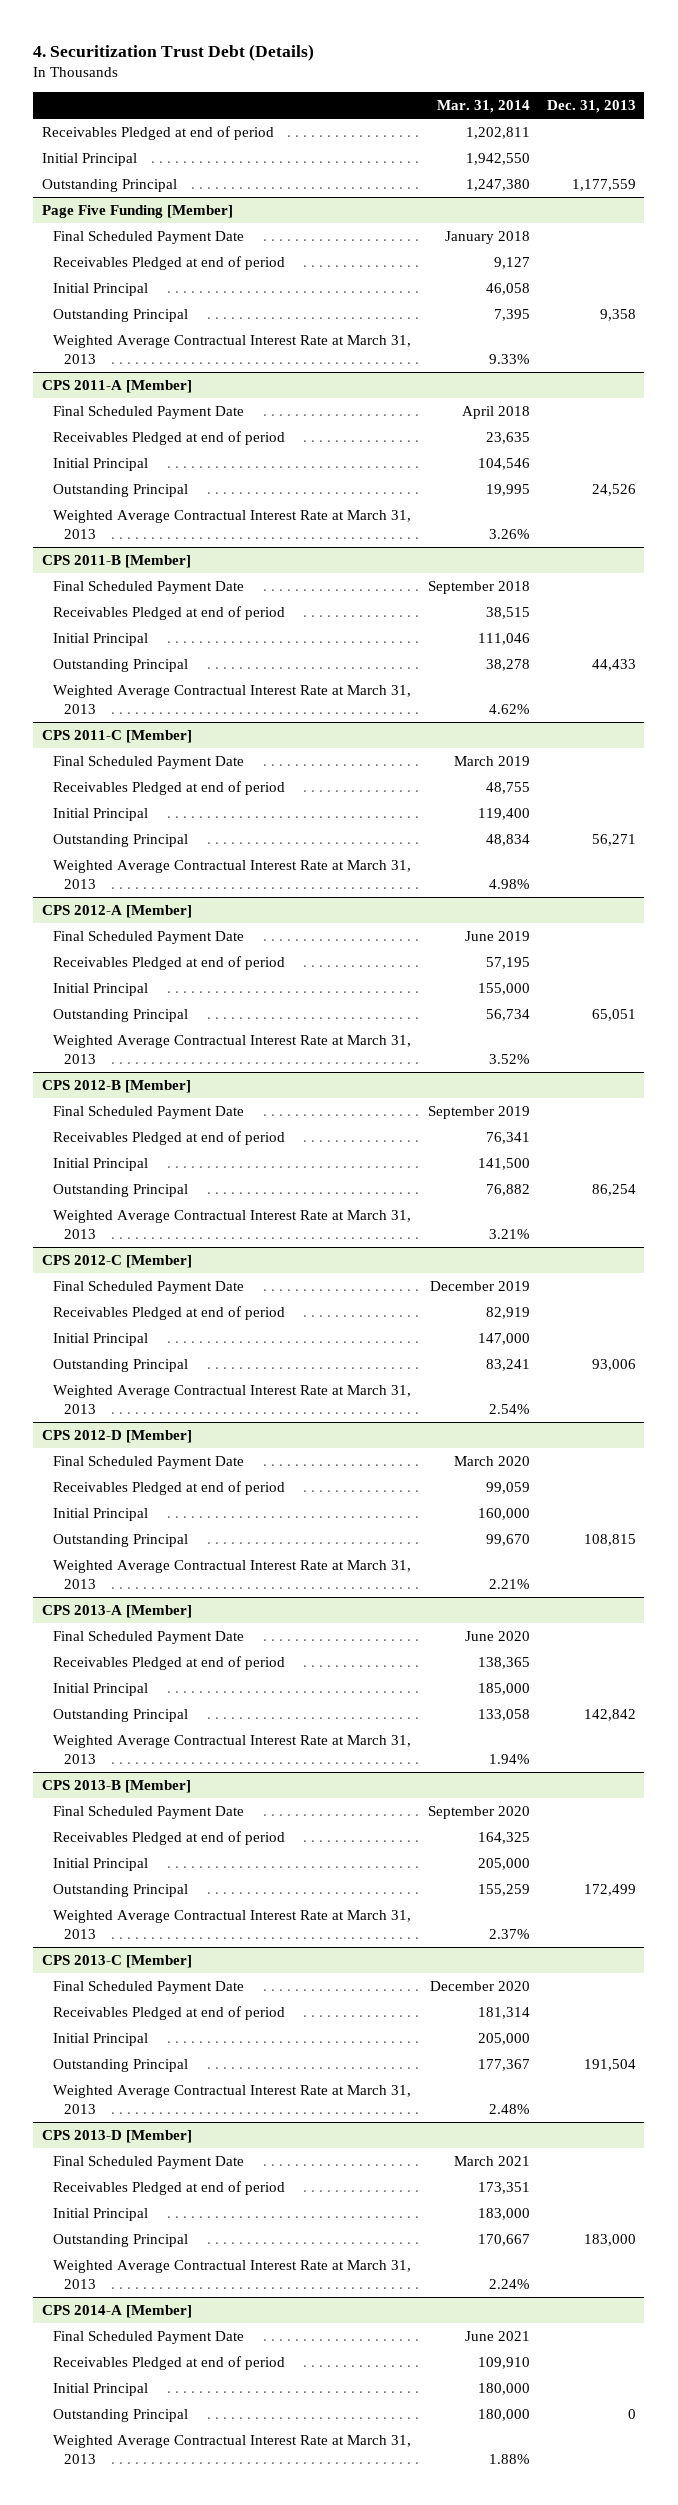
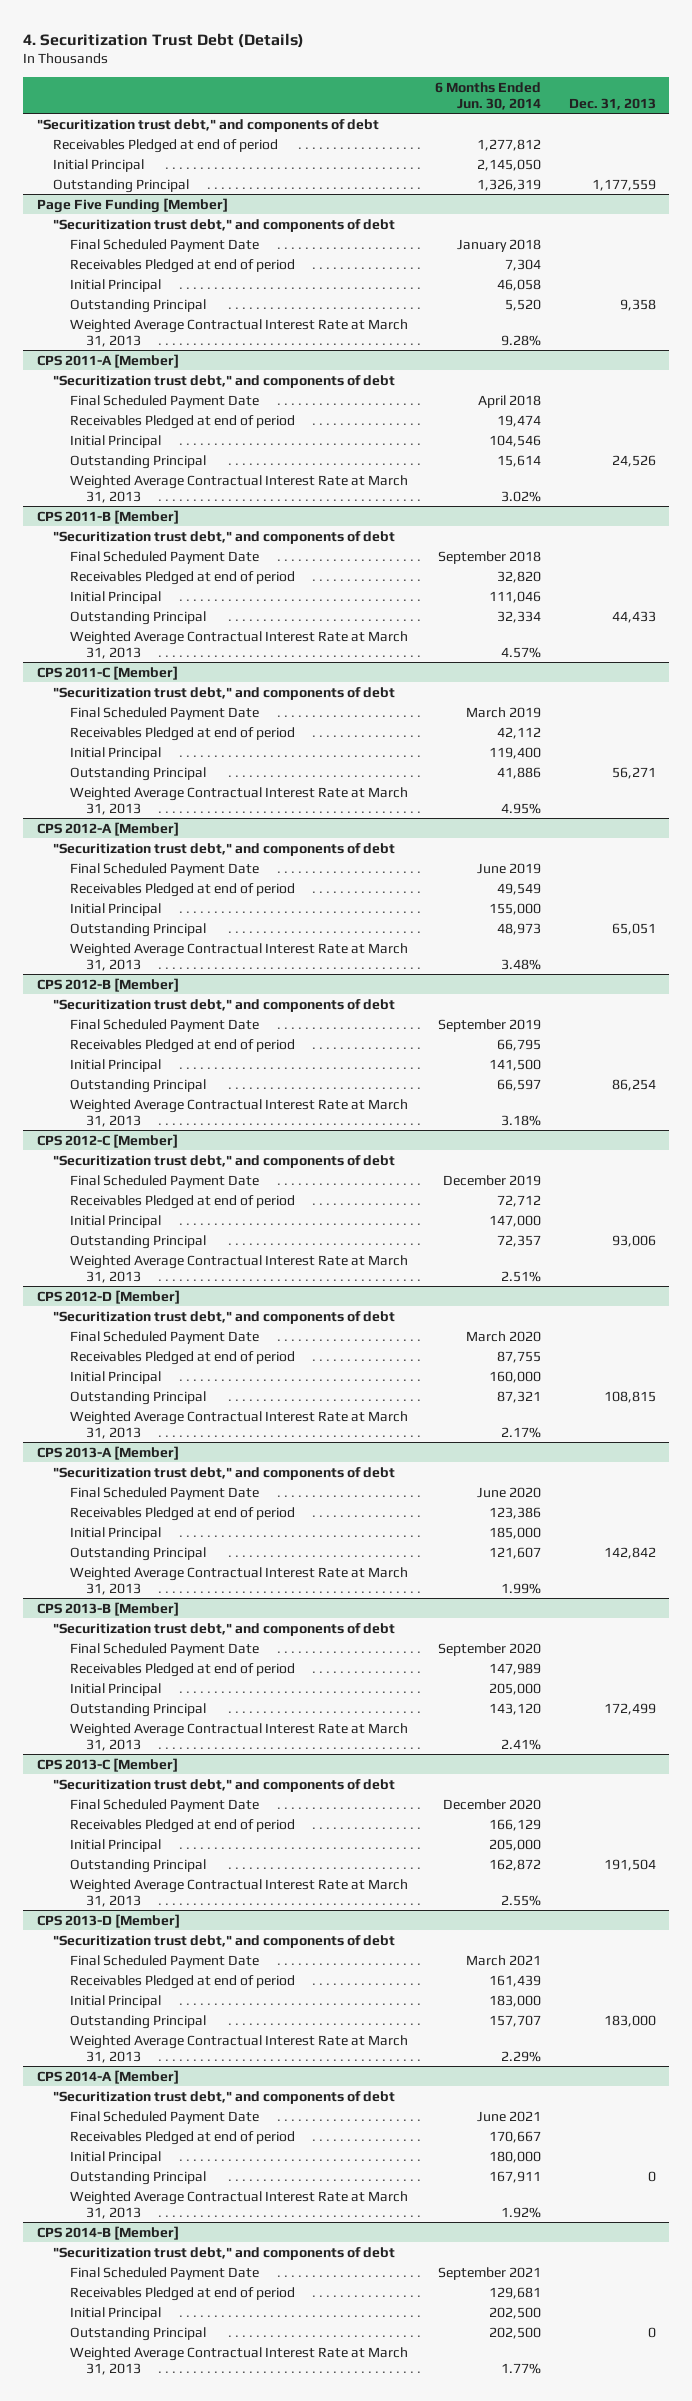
[436,100,530,114] Mar. 31, 2014 -> none
none -> [435,81,542,110] 6 Months Ended Jun. 30, 2014
none -> [36,118,379,132] "Securitization trust debt," and components of debt
none -> [53,218,396,232] "Securitization trust debt," and components of debt
none -> [53,374,396,388] "Securitization trust debt," and components of debt
none -> [53,530,396,544] "Securitization trust debt," and components of debt
none -> [53,686,396,700] "Securitization trust debt," and components of debt
none -> [53,842,396,856] "Securitization trust debt," and components of debt
none -> [53,998,396,1012] "Securitization trust debt," and components of debt
none -> [53,1154,396,1168] "Securitization trust debt," and components of debt
none -> [53,1310,396,1324] "Securitization trust debt," and components of debt
none -> [53,1466,396,1480] "Securitization trust debt," and components of debt
none -> [53,1622,396,1636] "Securitization trust debt," and components of debt
none -> [53,1778,396,1792] "Securitization trust debt," and components of debt
none -> [53,1934,396,1948] "Securitization trust debt," and components of debt
none -> [53,2090,396,2104] "Securitization trust debt," and components of debt
none -> [36,2225,179,2240] CPS 2014-B [Member]
none -> [53,2246,396,2260] "Securitization trust debt," and components of debt
none -> [69,2266,259,2280] Final Scheduled Payment Date
none -> [69,2286,295,2301] Receivables Pledged at end of period
none -> [69,2306,161,2320] Initial Principal
none -> [69,2326,206,2341] Outstanding Principal
none -> [69,2346,408,2375] Weighted Average Contractual Interest Rate at March 31, 2013

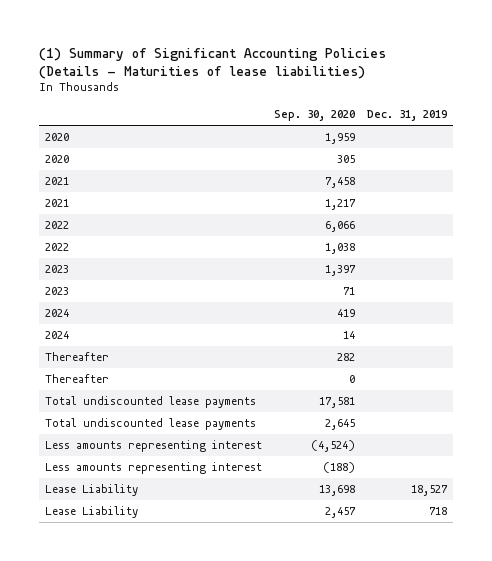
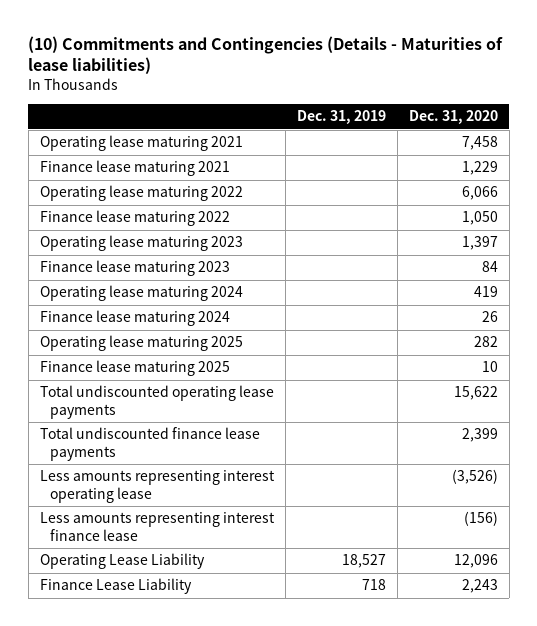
[39,47,387,79] (1) Summary of Significant Accounting Policies (Details - Maturities of lease liabilities) -> [28,35,504,75] (10) Commitments and Contingencies (Details - Maturities of lease liabilities)
[274,110,356,122] Sep. 30, 2020 -> none
none -> [408,110,498,125] Dec. 31, 2020
[45,352,110,362] Thereafter -> none
[45,374,110,384] Thereafter -> none
[45,133,70,142] 2020 -> [39,135,243,152] Operating lease maturing 2021
[45,155,70,164] 2020 -> [39,160,230,177] Finance lease maturing 2021
[45,177,70,186] 2021 -> [39,185,243,202] Operating lease maturing 2022
[45,199,70,208] 2021 -> [39,210,230,227] Finance lease maturing 2022
[45,221,70,230] 2022 -> [39,235,243,252] Operating lease maturing 2023
[45,243,70,252] 2022 -> [39,260,230,277] Finance lease maturing 2023
[45,265,70,274] 2023 -> [39,285,243,302] Operating lease maturing 2024
[45,287,70,296] 2023 -> [39,310,230,327] Finance lease maturing 2024
[45,309,70,318] 2024 -> [39,335,243,352] Operating lease maturing 2025
[45,331,70,340] 2024 -> [39,360,230,377] Finance lease maturing 2025
[45,396,257,409] Total undiscounted lease payments -> [39,385,274,419] Total undiscounted operating lease payments
[45,418,257,431] Total undiscounted lease payments -> [39,427,260,461] Total undiscounted finance lease payments
[45,440,263,453] Less amounts representing interest -> [39,470,275,503] Less amounts representing interest operating lease
[45,462,263,475] Less amounts representing interest -> [39,512,275,541] Less amounts representing interest finance lease
[45,484,139,497] Lease Liability -> [39,553,205,570] Operating Lease Liability
[45,506,139,519] Lease Liability -> [39,578,192,595] Finance Lease Liability

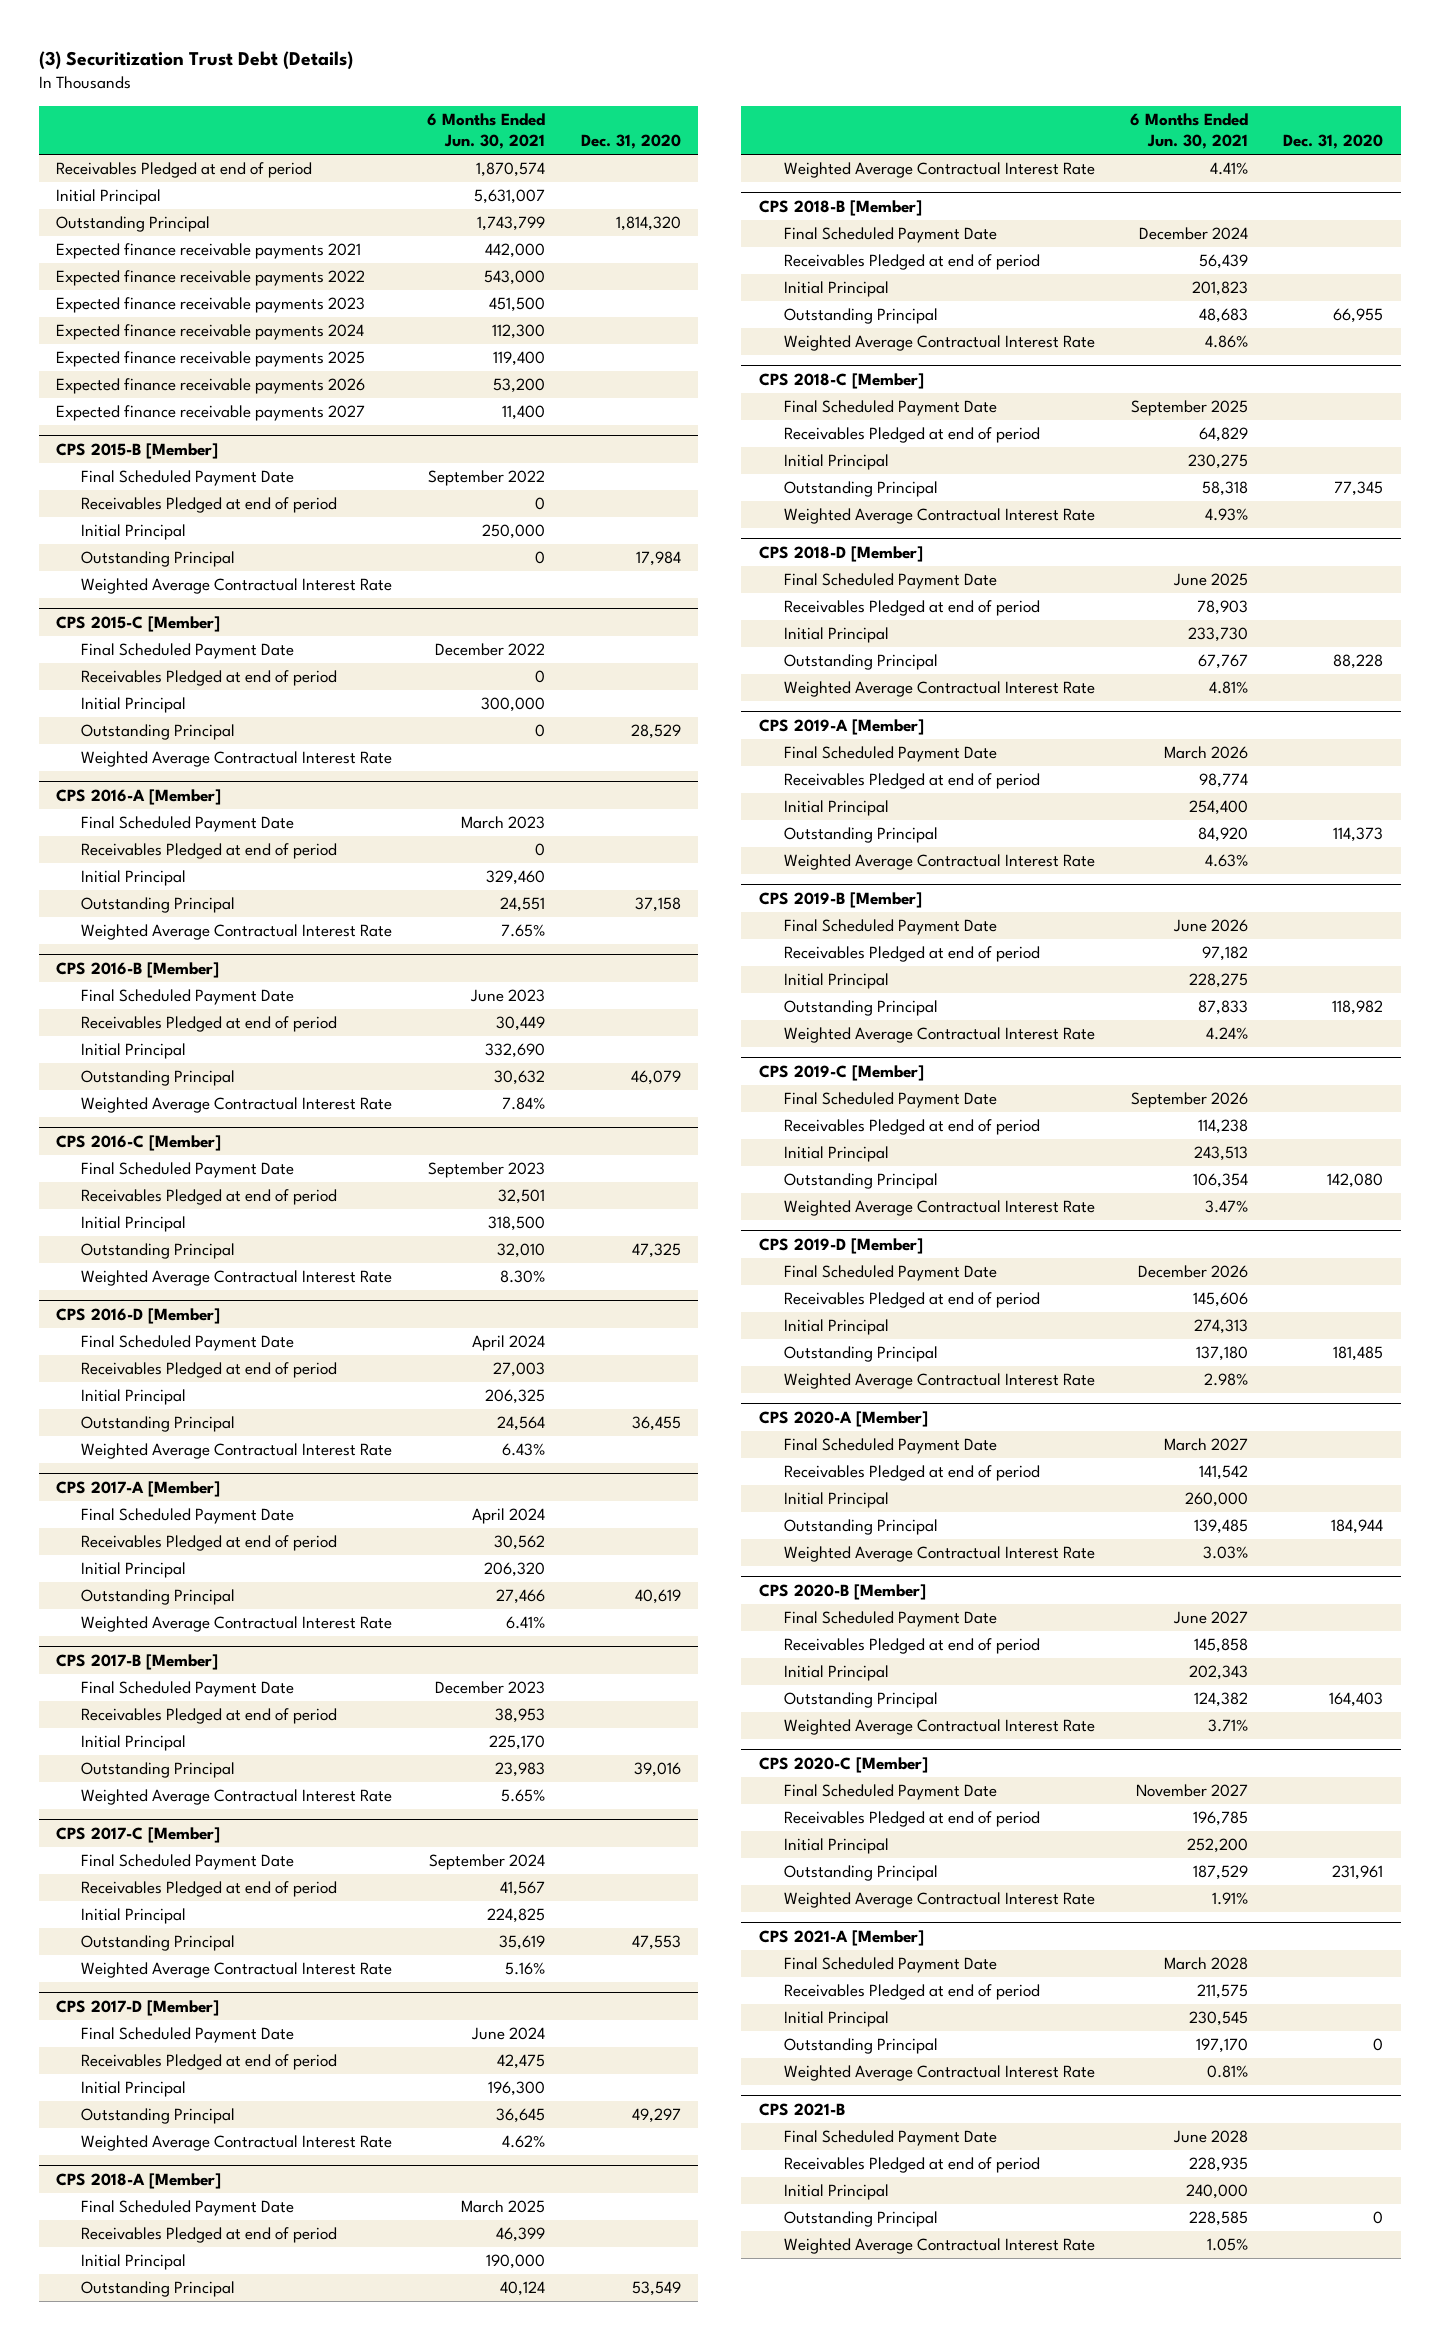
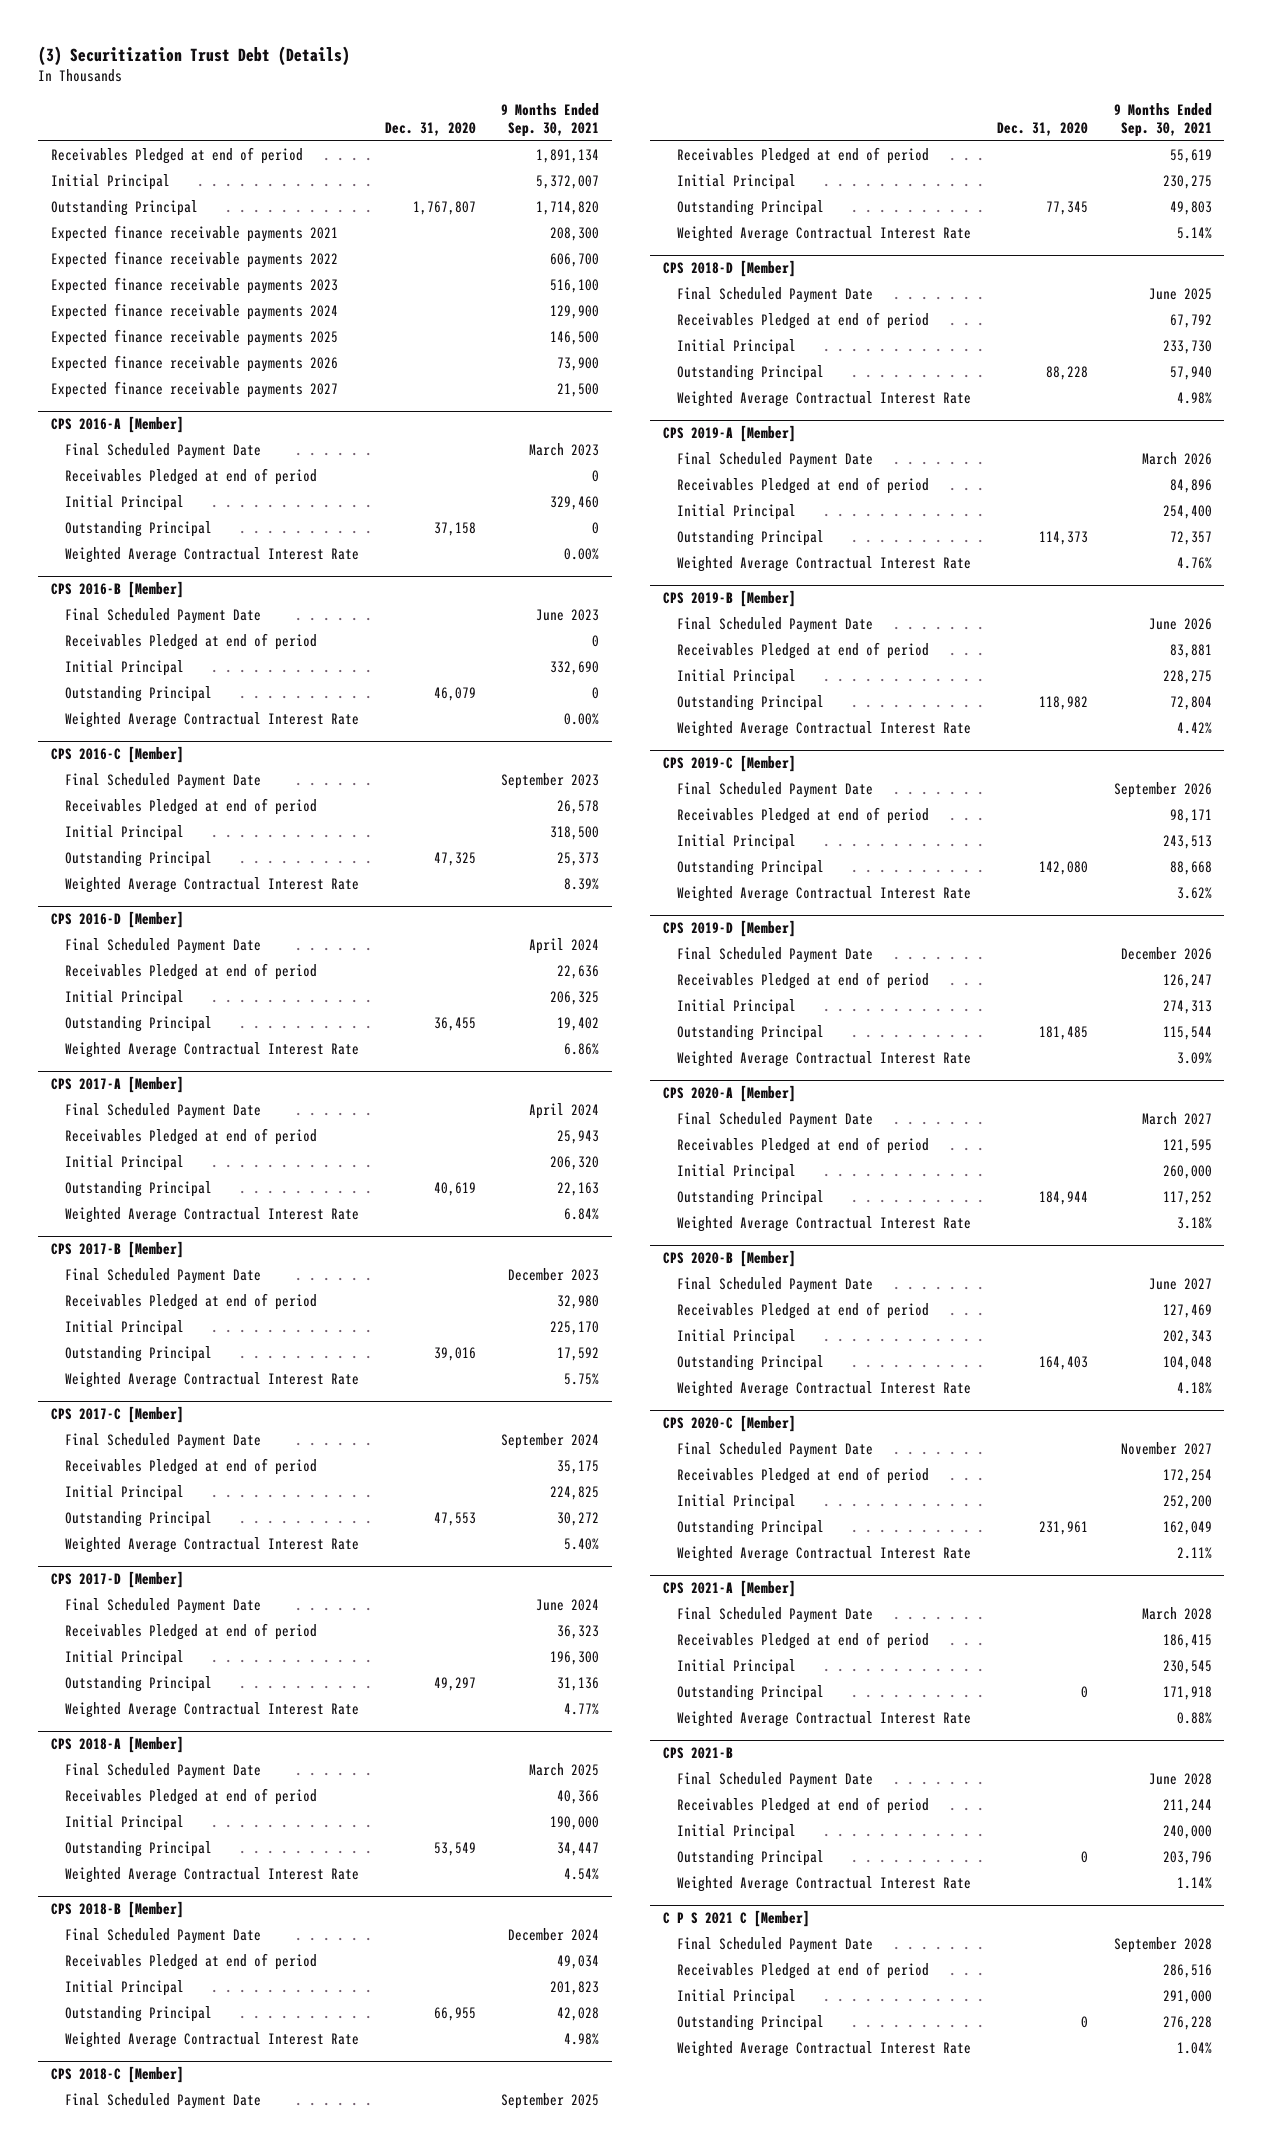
[427,112,546,150] 6 Months Ended Jun. 30, 2021 -> none
none -> [501,102,600,138] 9 Months Ended Sep. 30, 2021
[615,216,681,232] 1,814,320 -> [412,201,476,216] 1,767,807
[56,443,219,460] CPS 2015-B [Member] -> none
[81,470,295,487] Final Scheduled Payment Date -> none
[81,497,338,514] Receivables Pledged at end of period -> none
[81,524,187,541] Initial Principal -> none
[81,551,236,568] Outstanding Principal -> none
[81,578,393,595] Weighted Average Contractual Interest Rate -> none
[56,616,221,633] CPS 2015-C [Member] -> none
[81,643,295,660] Final Scheduled Payment Date -> none
[81,670,338,687] Receivables Pledged at end of period -> none
[81,697,187,714] Initial Principal -> none
[81,724,236,741] Outstanding Principal -> none
[81,751,393,768] Weighted Average Contractual Interest Rate -> none
none -> [662,1910,810,1928] C P S 2021 C [Member]
none -> [677,1937,874,1954] Final Scheduled Payment Date
none -> [677,1962,930,1980] Receivables Pledged at end of period
none -> [677,1989,797,2006] Initial Principal
none -> [677,2015,825,2032] Outstanding Principal
none -> [677,2041,972,2058] Weighted Average Contractual Interest Rate

